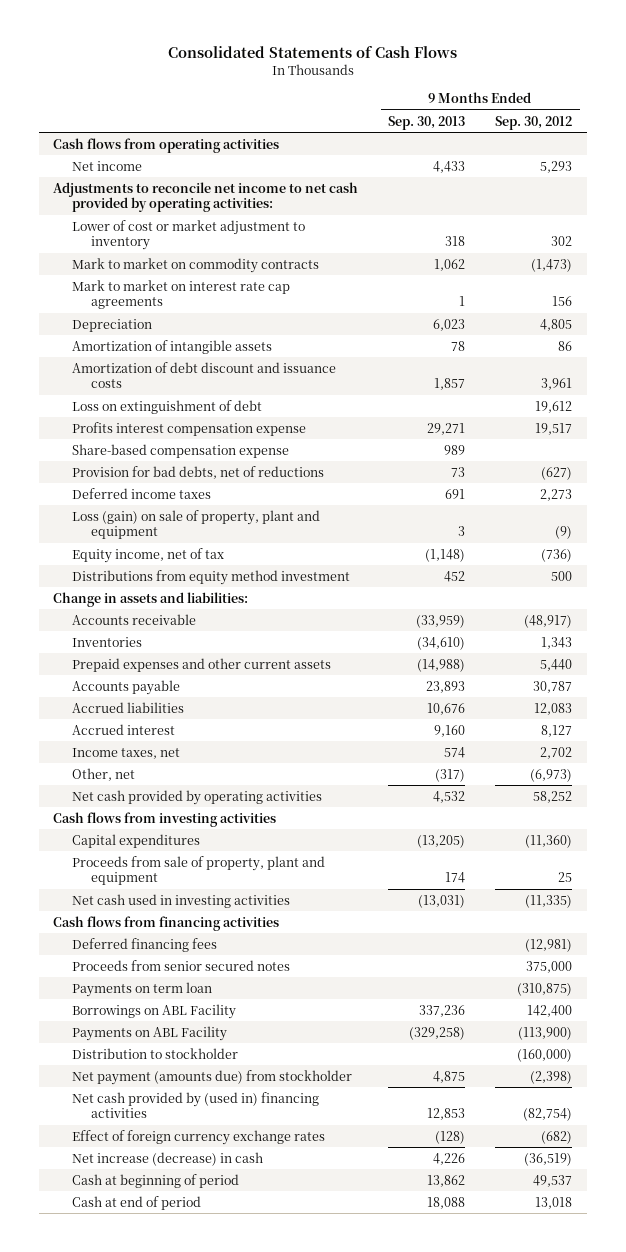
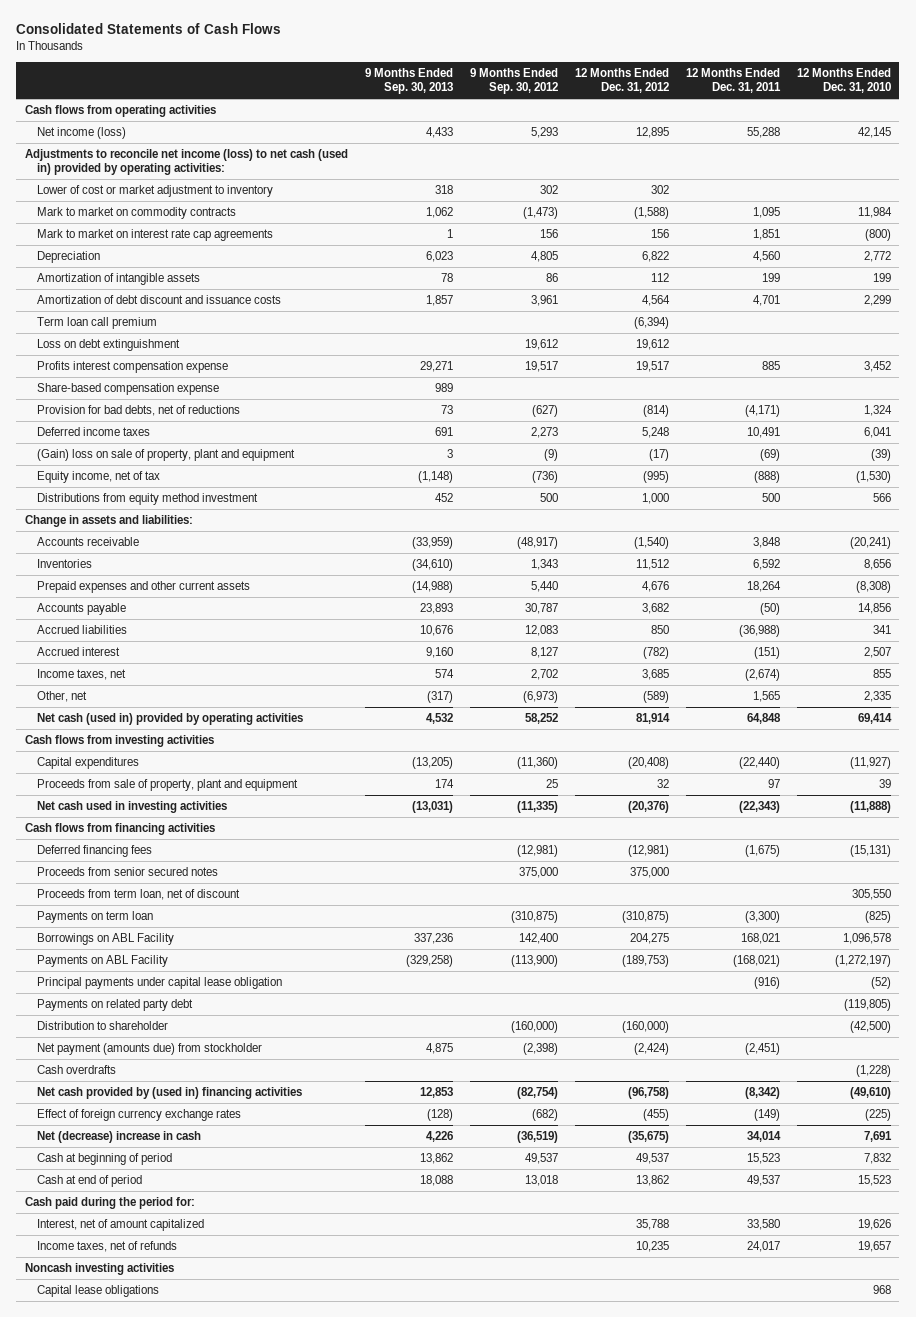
none -> [574,67,669,94] 12 Months Ended Dec. 31, 2012
none -> [685,67,781,94] 12 Months Ended Dec. 31, 2011
none -> [796,67,891,94] 12 Months Ended Dec. 31, 2010
[72,160,143,171] Net income -> [36,127,126,140] Net income (loss)
[53,181,359,213] Adjustments to reconcile net income to net cash provided by operating activities: -> [24,149,348,176] Adjustments to reconcile net income (loss) to net cash (used in) provided by operating activities:
none -> [36,317,157,330] Term loan call premium
[72,399,263,414] Loss on extinguishment of debt -> [36,339,180,352] Loss on debt extinguishment
[72,509,321,540] Loss (gain) on sale of property, plant and equipment -> [36,449,295,462] (Gain) loss on sale of property, plant and equipment
[72,789,323,805] Net cash provided by operating activities -> [36,713,303,726] Net cash (used in) provided by operating activities
none -> [36,889,240,901] Proceeds from term loan, net of discount
none -> [36,977,282,990] Principal payments under capital lease obligation
none -> [36,999,193,1012] Payments on related party debt
[72,1047,239,1059] Distribution to stockholder -> [36,1021,168,1031] Distribution to shareholder
none -> [36,1065,116,1075] Cash overdrafts
[72,1151,264,1166] Net increase (decrease) in cash -> [36,1131,201,1144] Net (decrease) increase in cash
none -> [24,1197,195,1210] Cash paid during the period for:
none -> [36,1219,204,1232] Interest, net of amount capitalized
none -> [36,1241,177,1253] Income taxes, net of refunds
none -> [24,1263,174,1276] Noncash investing activities
none -> [36,1285,159,1298] Capital lease obligations

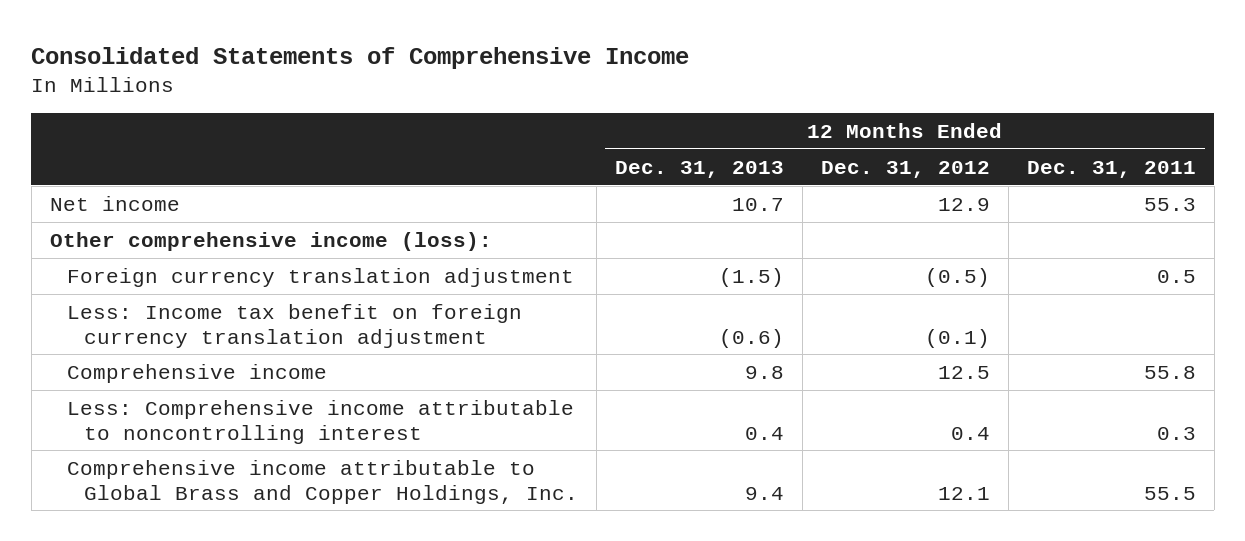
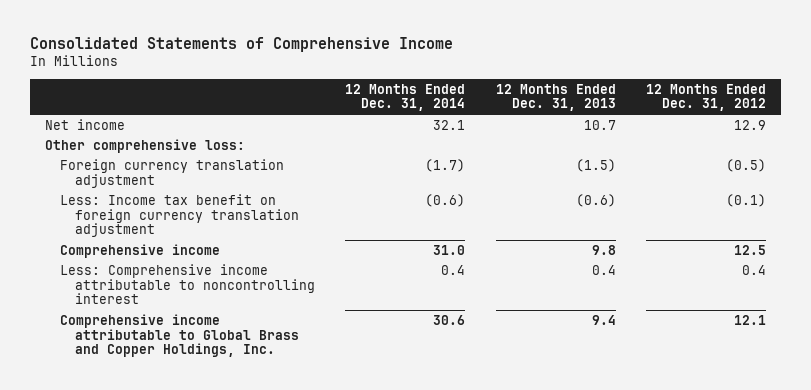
[1026,160,1196,178] Dec. 31, 2011 -> none
none -> [345,83,466,112] 12 Months Ended Dec. 31, 2014
[49,231,492,251] Other comprehensive income (loss): -> [45,138,246,153] Other comprehensive loss:

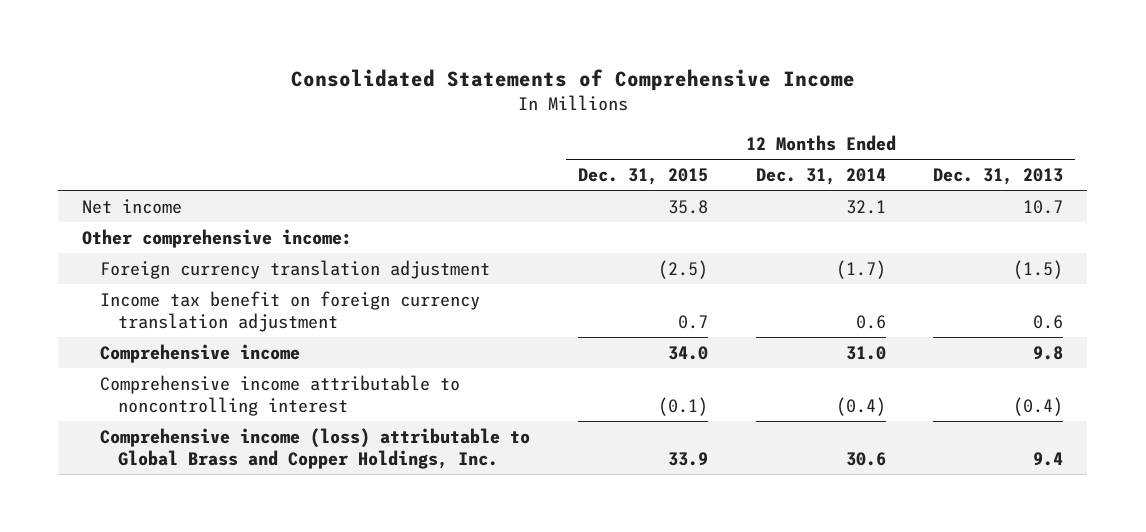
[645,83,766,112] 12 Months Ended Dec. 31, 2012 -> none
none -> [577,167,708,185] Dec. 31, 2015
[45,138,246,153] Other comprehensive loss: -> [82,228,353,248] Other comprehensive income:
[60,193,300,238] Less: Income tax benefit on foreign currency translation adjustment -> [99,290,480,332] Income tax benefit on foreign currency translation adjustment
[425,193,466,207] (0.6) -> [855,314,886,329] 0.6
[575,193,616,207] (0.6) -> [1033,314,1064,329] 0.6
[60,263,316,305] Less: Comprehensive income attributable to noncontrolling interest -> [99,374,460,416] Comprehensive income attributable to noncontrolling interest
[441,264,466,275] 0.4 -> [835,396,886,416] (0.4)
[591,264,616,275] 0.4 -> [1013,396,1064,416] (0.4)
[60,313,300,358] Comprehensive income attributable to Global Brass and Copper Holdings, Inc. -> [99,427,530,469] Comprehensive income (loss) attributable to Global Brass and Copper Holdings, Inc.

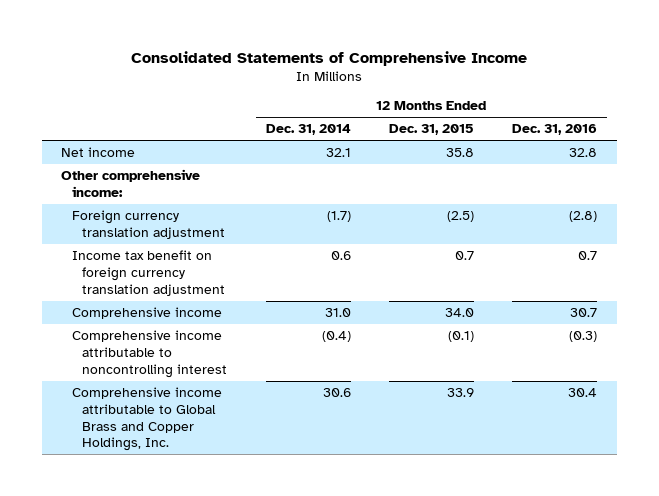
[933,167,1064,185] Dec. 31, 2013 -> none
none -> [512,124,598,136] Dec. 31, 2016
[99,427,530,469] Comprehensive income (loss) attributable to Global Brass and Copper Holdings, Inc. -> [71,387,222,452] Comprehensive income attributable to Global Brass and Copper Holdings, Inc.

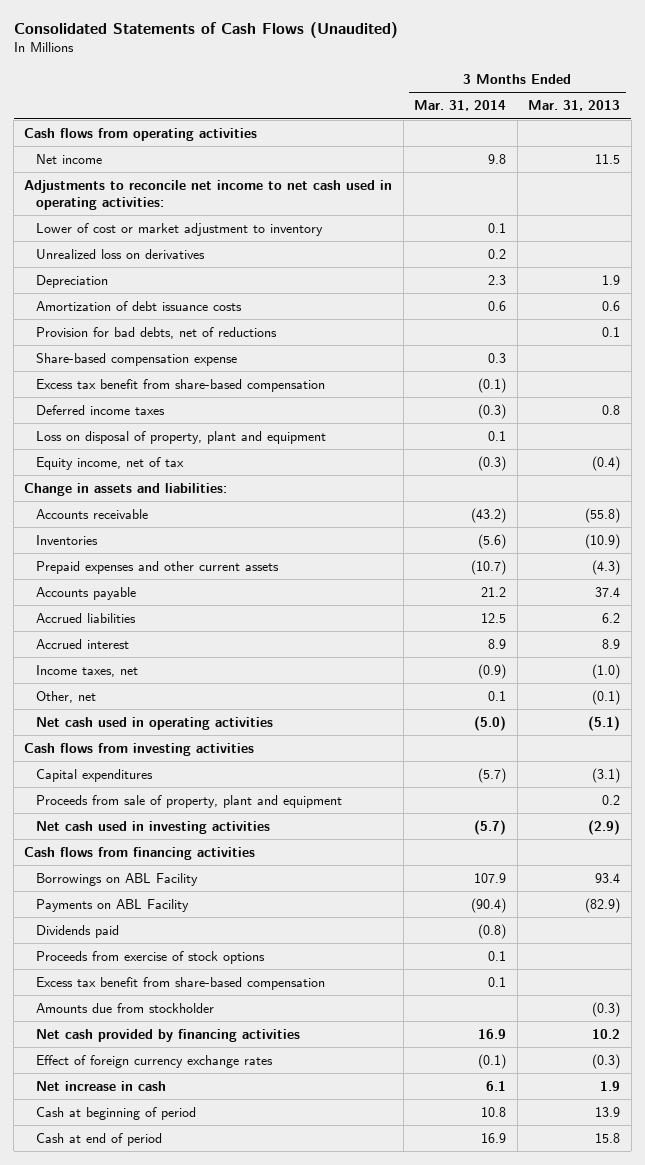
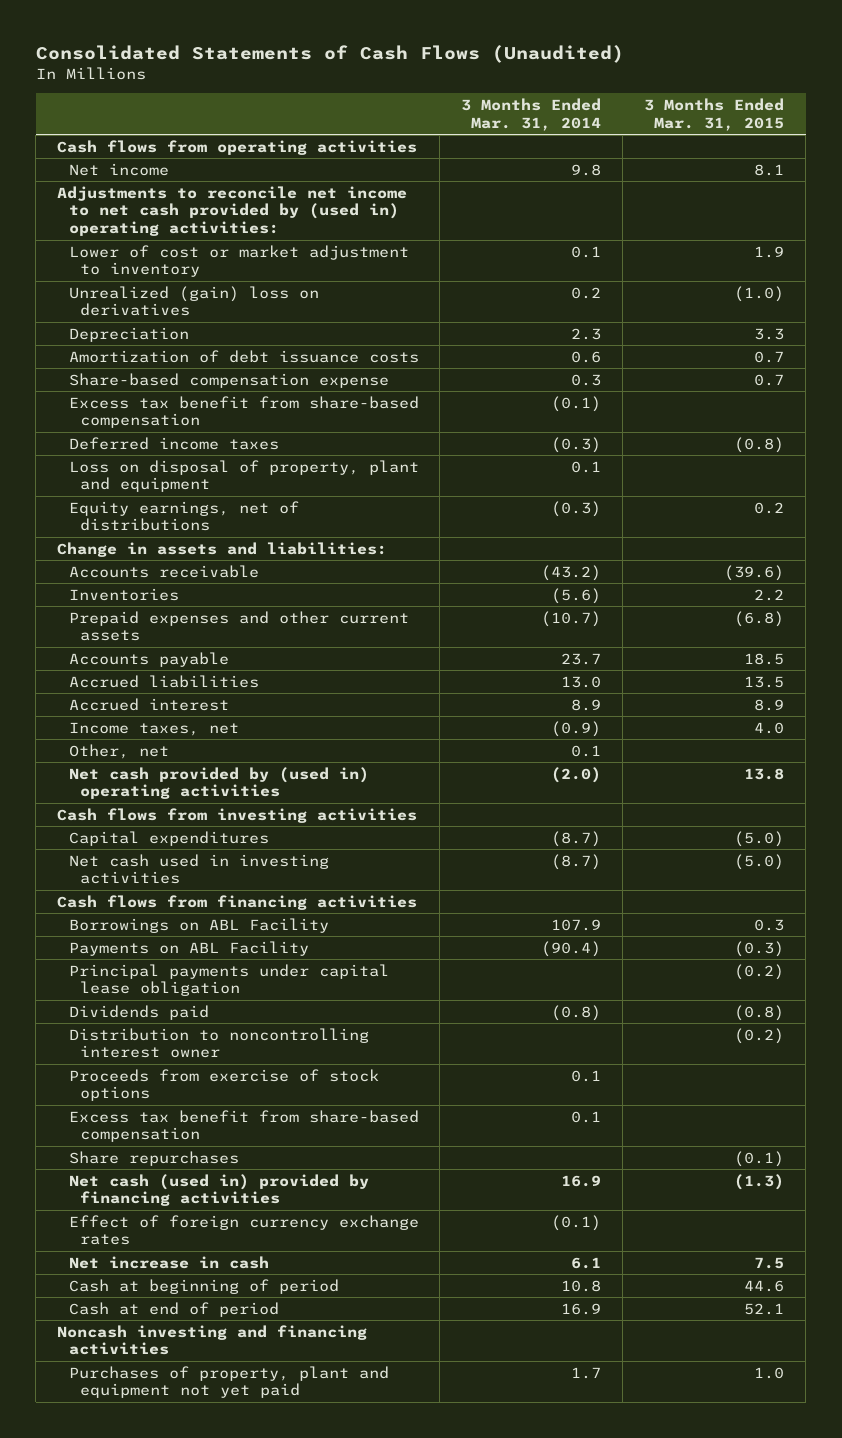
[528,100,621,112] Mar. 31, 2013 -> none
none -> [644,98,785,131] 3 Months Ended Mar. 31, 2015
[24,179,393,210] Adjustments to reconcile net income to net cash used in operating activities: -> [57,185,408,236] Adjustments to reconcile net income to net cash provided by (used in) operating activities:
[36,248,206,259] Unrealized loss on derivatives -> [68,285,319,317] Unrealized (gain) loss on derivatives
[36,326,278,339] Provision for bad debts, net of reductions -> none
[36,456,185,470] Equity income, net of tax -> none
none -> [68,500,299,532] Equity earnings, net of distributions
[481,586,507,597] 21.2 -> [561,652,602,665] 23.7
[481,612,507,623] 12.5 -> [561,675,602,688] 13.0
[36,716,274,730] Net cash used in operating activities -> [68,766,369,800] Net cash provided by (used in) operating activities
[474,715,507,731] (5.0) -> [551,766,602,783] (2.0)
[36,794,343,808] Proceeds from sale of property, plant and equipment -> none
[478,767,507,783] (5.7) -> [551,830,602,847] (8.7)
[474,819,507,835] (5.7) -> [551,853,602,870] (8.7)
none -> [68,963,389,997] Principal payments under capital lease obligation
none -> [68,1027,369,1059] Distribution to noncontrolling interest owner
[36,1002,215,1013] Amounts due from stockholder -> none
none -> [68,1150,239,1166] Share repurchases
[36,1028,301,1042] Net cash provided by financing activities -> [68,1173,369,1207] Net cash (used in) provided by financing activities
none -> [57,1324,368,1356] Noncash investing and financing activities
none -> [68,1365,389,1399] Purchases of property, plant and equipment not yet paid

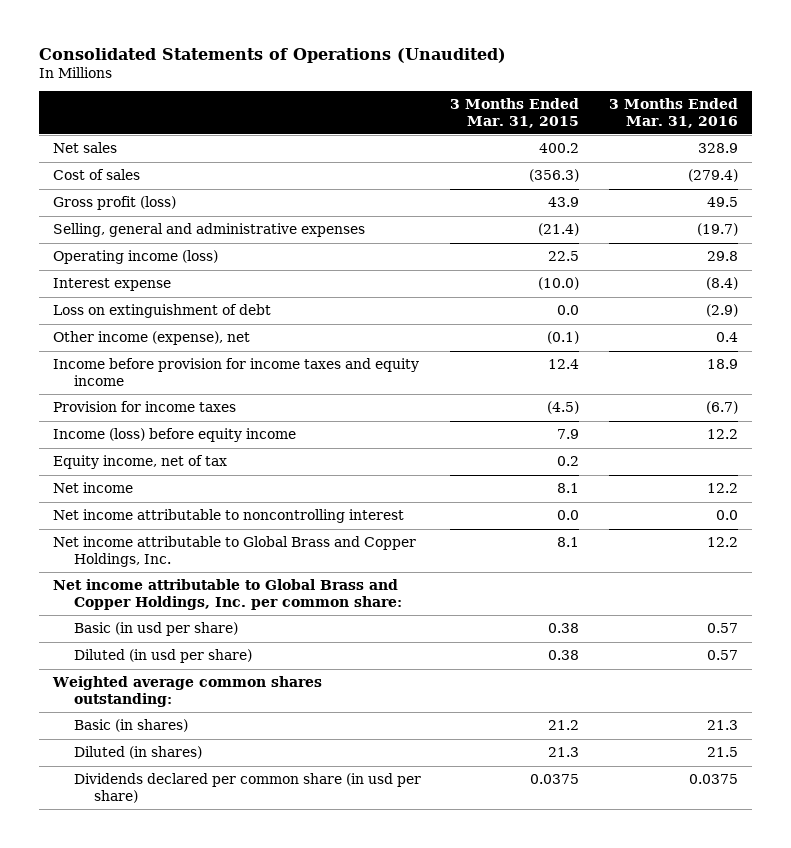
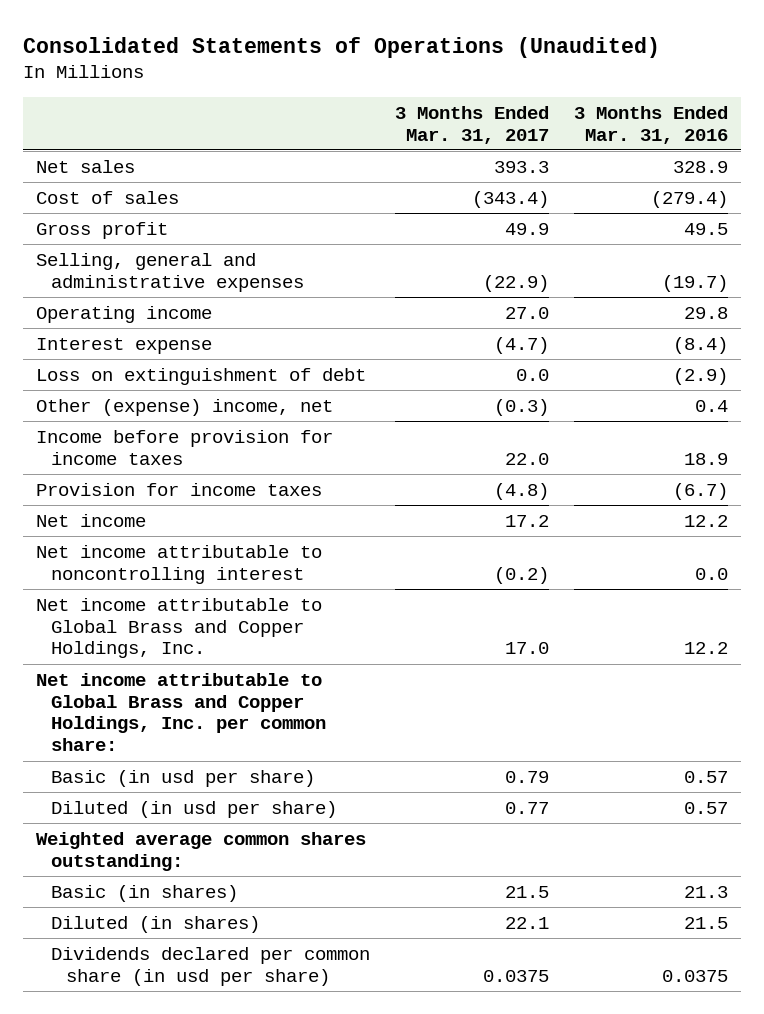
[450,98,580,128] 3 Months Ended Mar. 31, 2015 -> none
none -> [394,105,549,144] 3 Months Ended Mar. 31, 2017
[53,196,177,211] Gross profit (loss) -> [35,221,168,239] Gross profit
[53,250,219,265] Operating income (loss) -> [35,305,212,323] Operating income
[53,331,251,346] Other income (expense), net -> [35,398,333,416] Other (expense) income, net
[53,358,420,386] Income before provision for income taxes and equity income -> [35,429,333,465] Income before provision for income taxes
[53,428,297,443] Income (loss) before equity income -> none
[53,455,228,470] Equity income, net of tax -> none

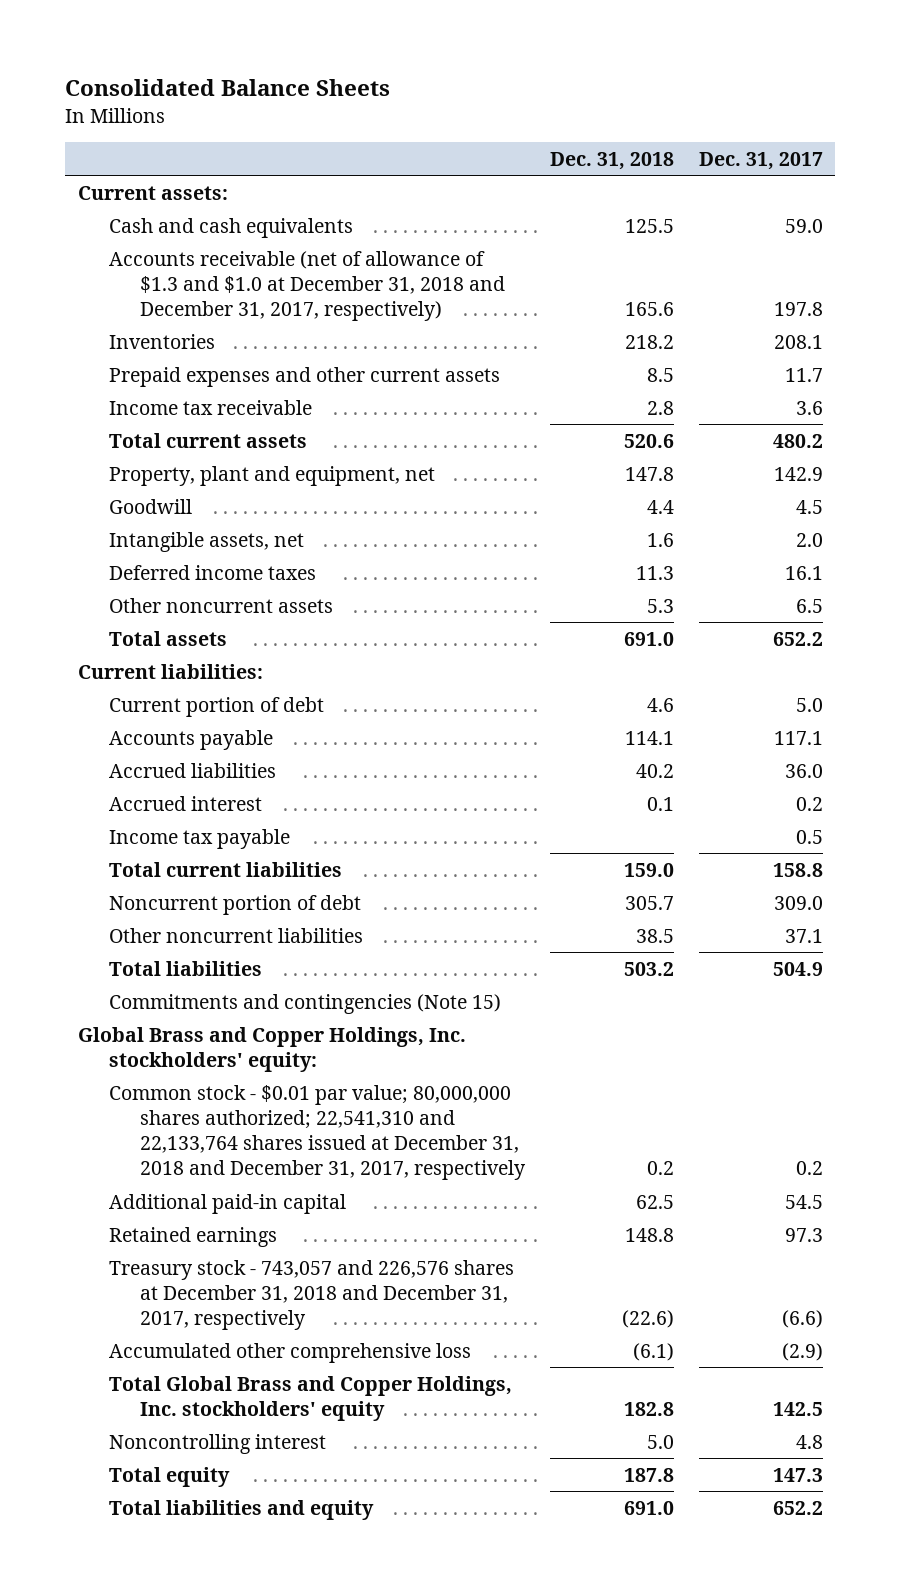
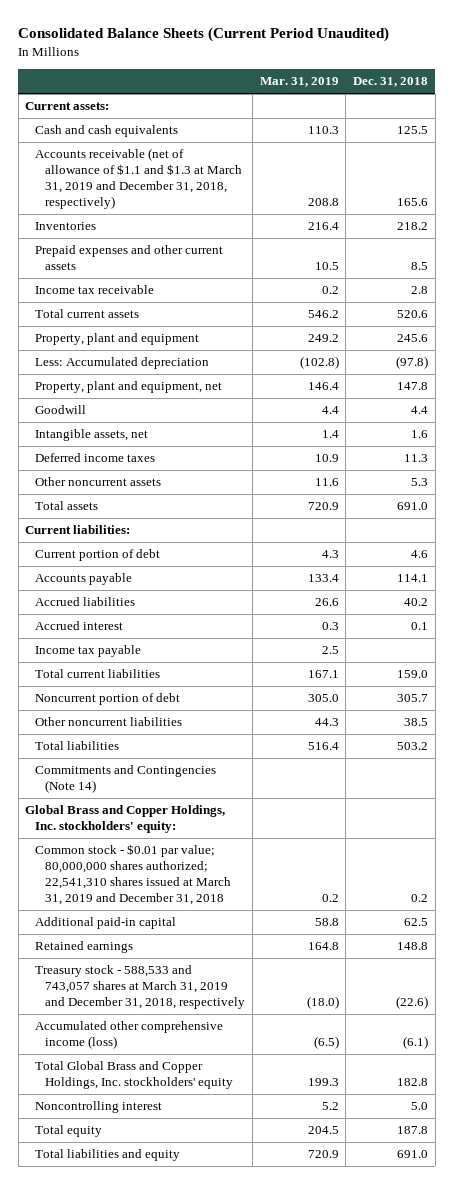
[65,79,391,97] Consolidated Balance Sheets -> [18,27,390,43] Consolidated Balance Sheets (Current Period Unaudited)
[698,151,823,170] Dec. 31, 2017 -> none
none -> [259,77,339,88] Mar. 31, 2019
[109,250,506,321] Accounts receivable (net of allowance of $1.3 and $1.0 at December 31, 2018 and December 31, 2017, respectively) -> [35,148,243,209] Accounts receivable (net of allowance of $1.1 and $1.3 at March 31, 2019 and December 31, 2018, respectively)
none -> [35,333,200,346] Property, plant and equipment
none -> [35,357,210,370] Less: Accumulated depreciation
[109,993,502,1014] Commitments and contingencies (Note 15) -> [35,765,217,794] Commitments and Contingencies (Note 14)
[109,1084,527,1181] Common stock - $0.01 par value; 80,000,000 shares authorized; 22,541,310 and 22,133,764 shares issued at December 31, 2018 and December 31, 2017, respectively -> [35,844,232,905] Common stock - $0.01 par value; 80,000,000 shares authorized; 22,541,310 shares issued at March 31, 2019 and December 31, 2018
[109,1259,515,1330] Treasury stock - 743,057 and 226,576 shares at December 31, 2018 and December 31, 2017, respectively -> [35,965,246,1009] Treasury stock - 588,533 and 743,057 shares at March 31, 2019 and December 31, 2018, respectively
[109,1342,472,1363] Accumulated other comprehensive loss -> [35,1021,224,1050] Accumulated other comprehensive income (loss)

